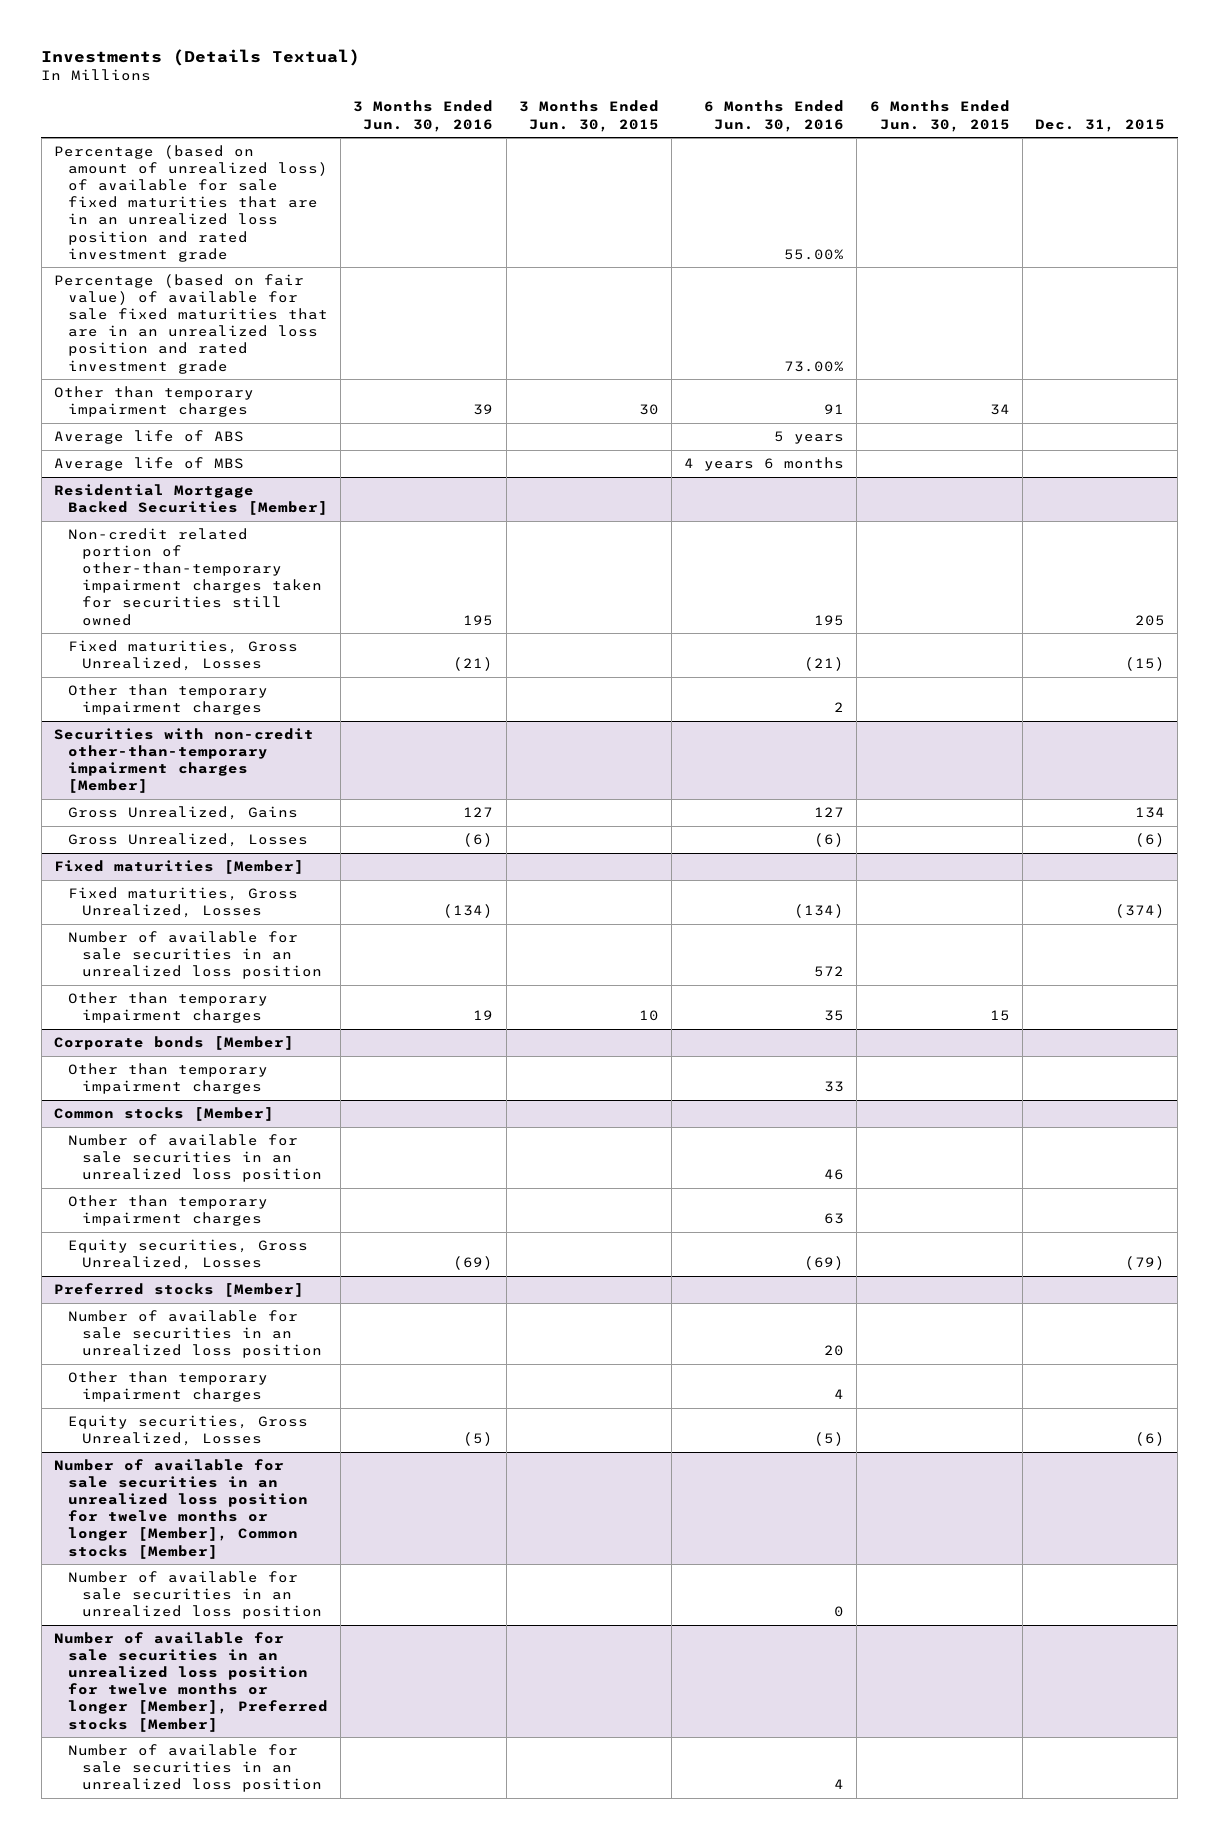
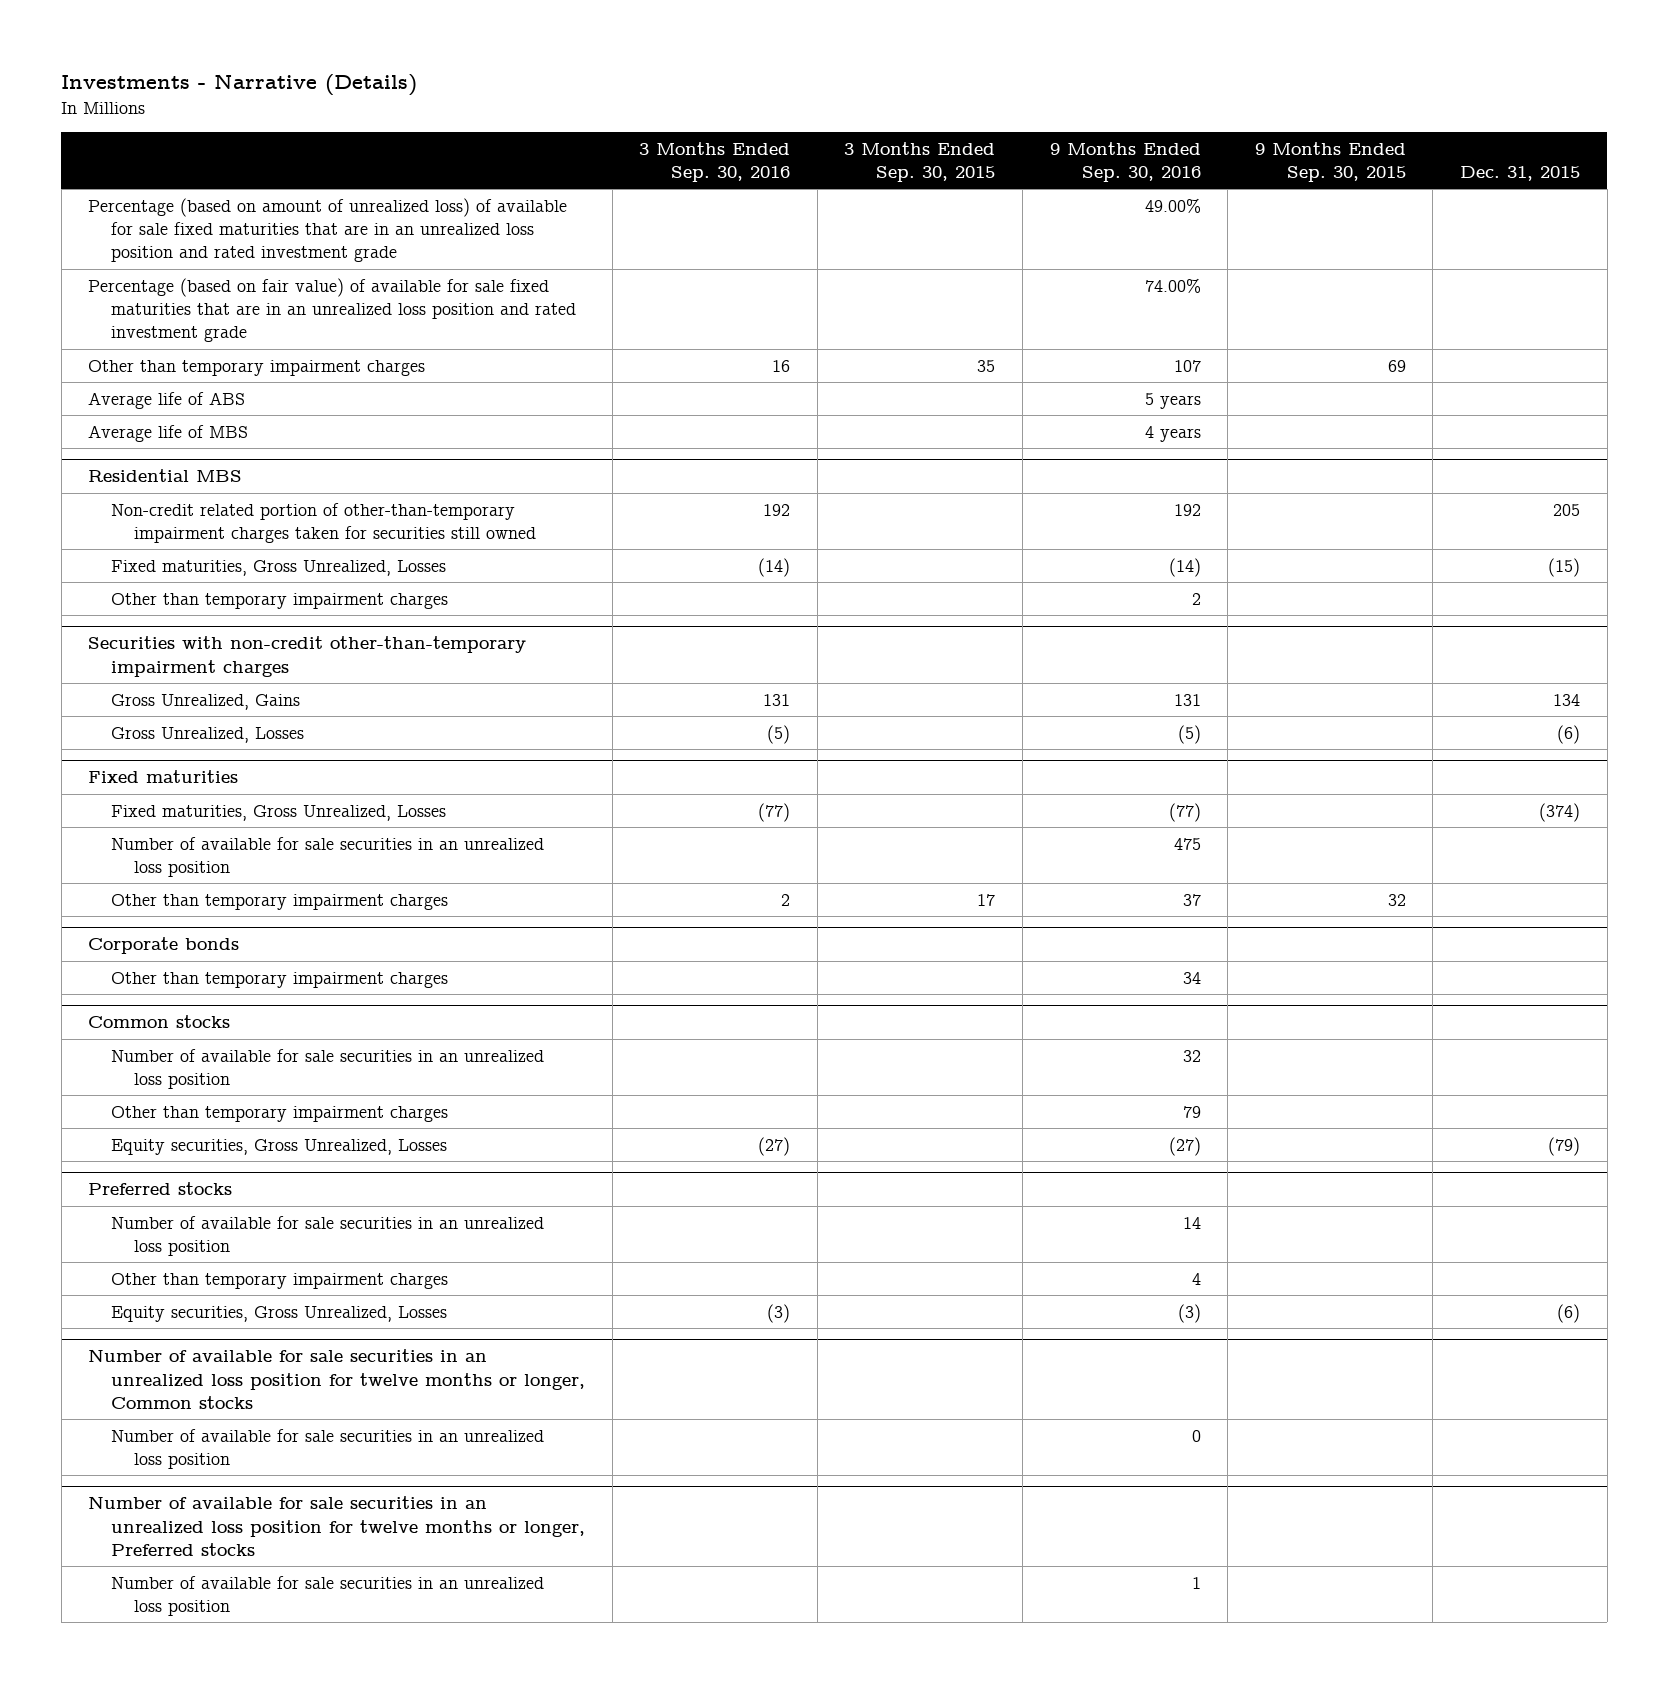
[41,49,361,67] Investments (Details Textual) -> [61,74,418,97] Investments - Narrative (Details)
[353,100,494,132] 3 Months Ended Jun. 30, 2016 -> none
[518,100,659,132] 3 Months Ended Jun. 30, 2015 -> none
[704,100,845,132] 6 Months Ended Jun. 30, 2016 -> none
[869,100,1010,132] 6 Months Ended Jun. 30, 2015 -> none
none -> [639,141,791,183] 3 Months Ended Sep. 30, 2016
none -> [844,141,996,183] 3 Months Ended Sep. 30, 2015
none -> [1049,141,1201,183] 9 Months Ended Sep. 30, 2016
none -> [1254,141,1406,183] 9 Months Ended Sep. 30, 2015
[53,483,329,516] Residential Mortgage Backed Securities [Member] -> [88,469,243,483] Residential MBS
[53,727,314,794] Securities with non-credit other-than-temporary impairment charges [Member] -> [88,636,527,677] Securities with non-credit other-than-temporary impairment charges
[53,859,304,874] Fixed maturities [Member] -> [88,770,239,784] Fixed maturities
[53,1035,294,1050] Corporate bonds [Member] -> [88,937,240,955] Corporate bonds
[53,1106,274,1121] Common stocks [Member] -> [88,1015,231,1029] Common stocks
[53,1282,304,1297] Preferred stocks [Member] -> [88,1182,233,1196] Preferred stocks
[53,1458,309,1559] Number of available for sale securities in an unrealized loss position for twelve months or longer [Member], Common stocks [Member] -> [88,1349,586,1410] Number of available for sale securities in an unrealized loss position for twelve months or longer, Common stocks
[53,1631,329,1732] Number of available for sale securities in an unrealized loss position for twelve months or longer [Member], Preferred stocks [Member] -> [88,1496,586,1557] Number of available for sale securities in an unrealized loss position for twelve months or longer, Preferred stocks

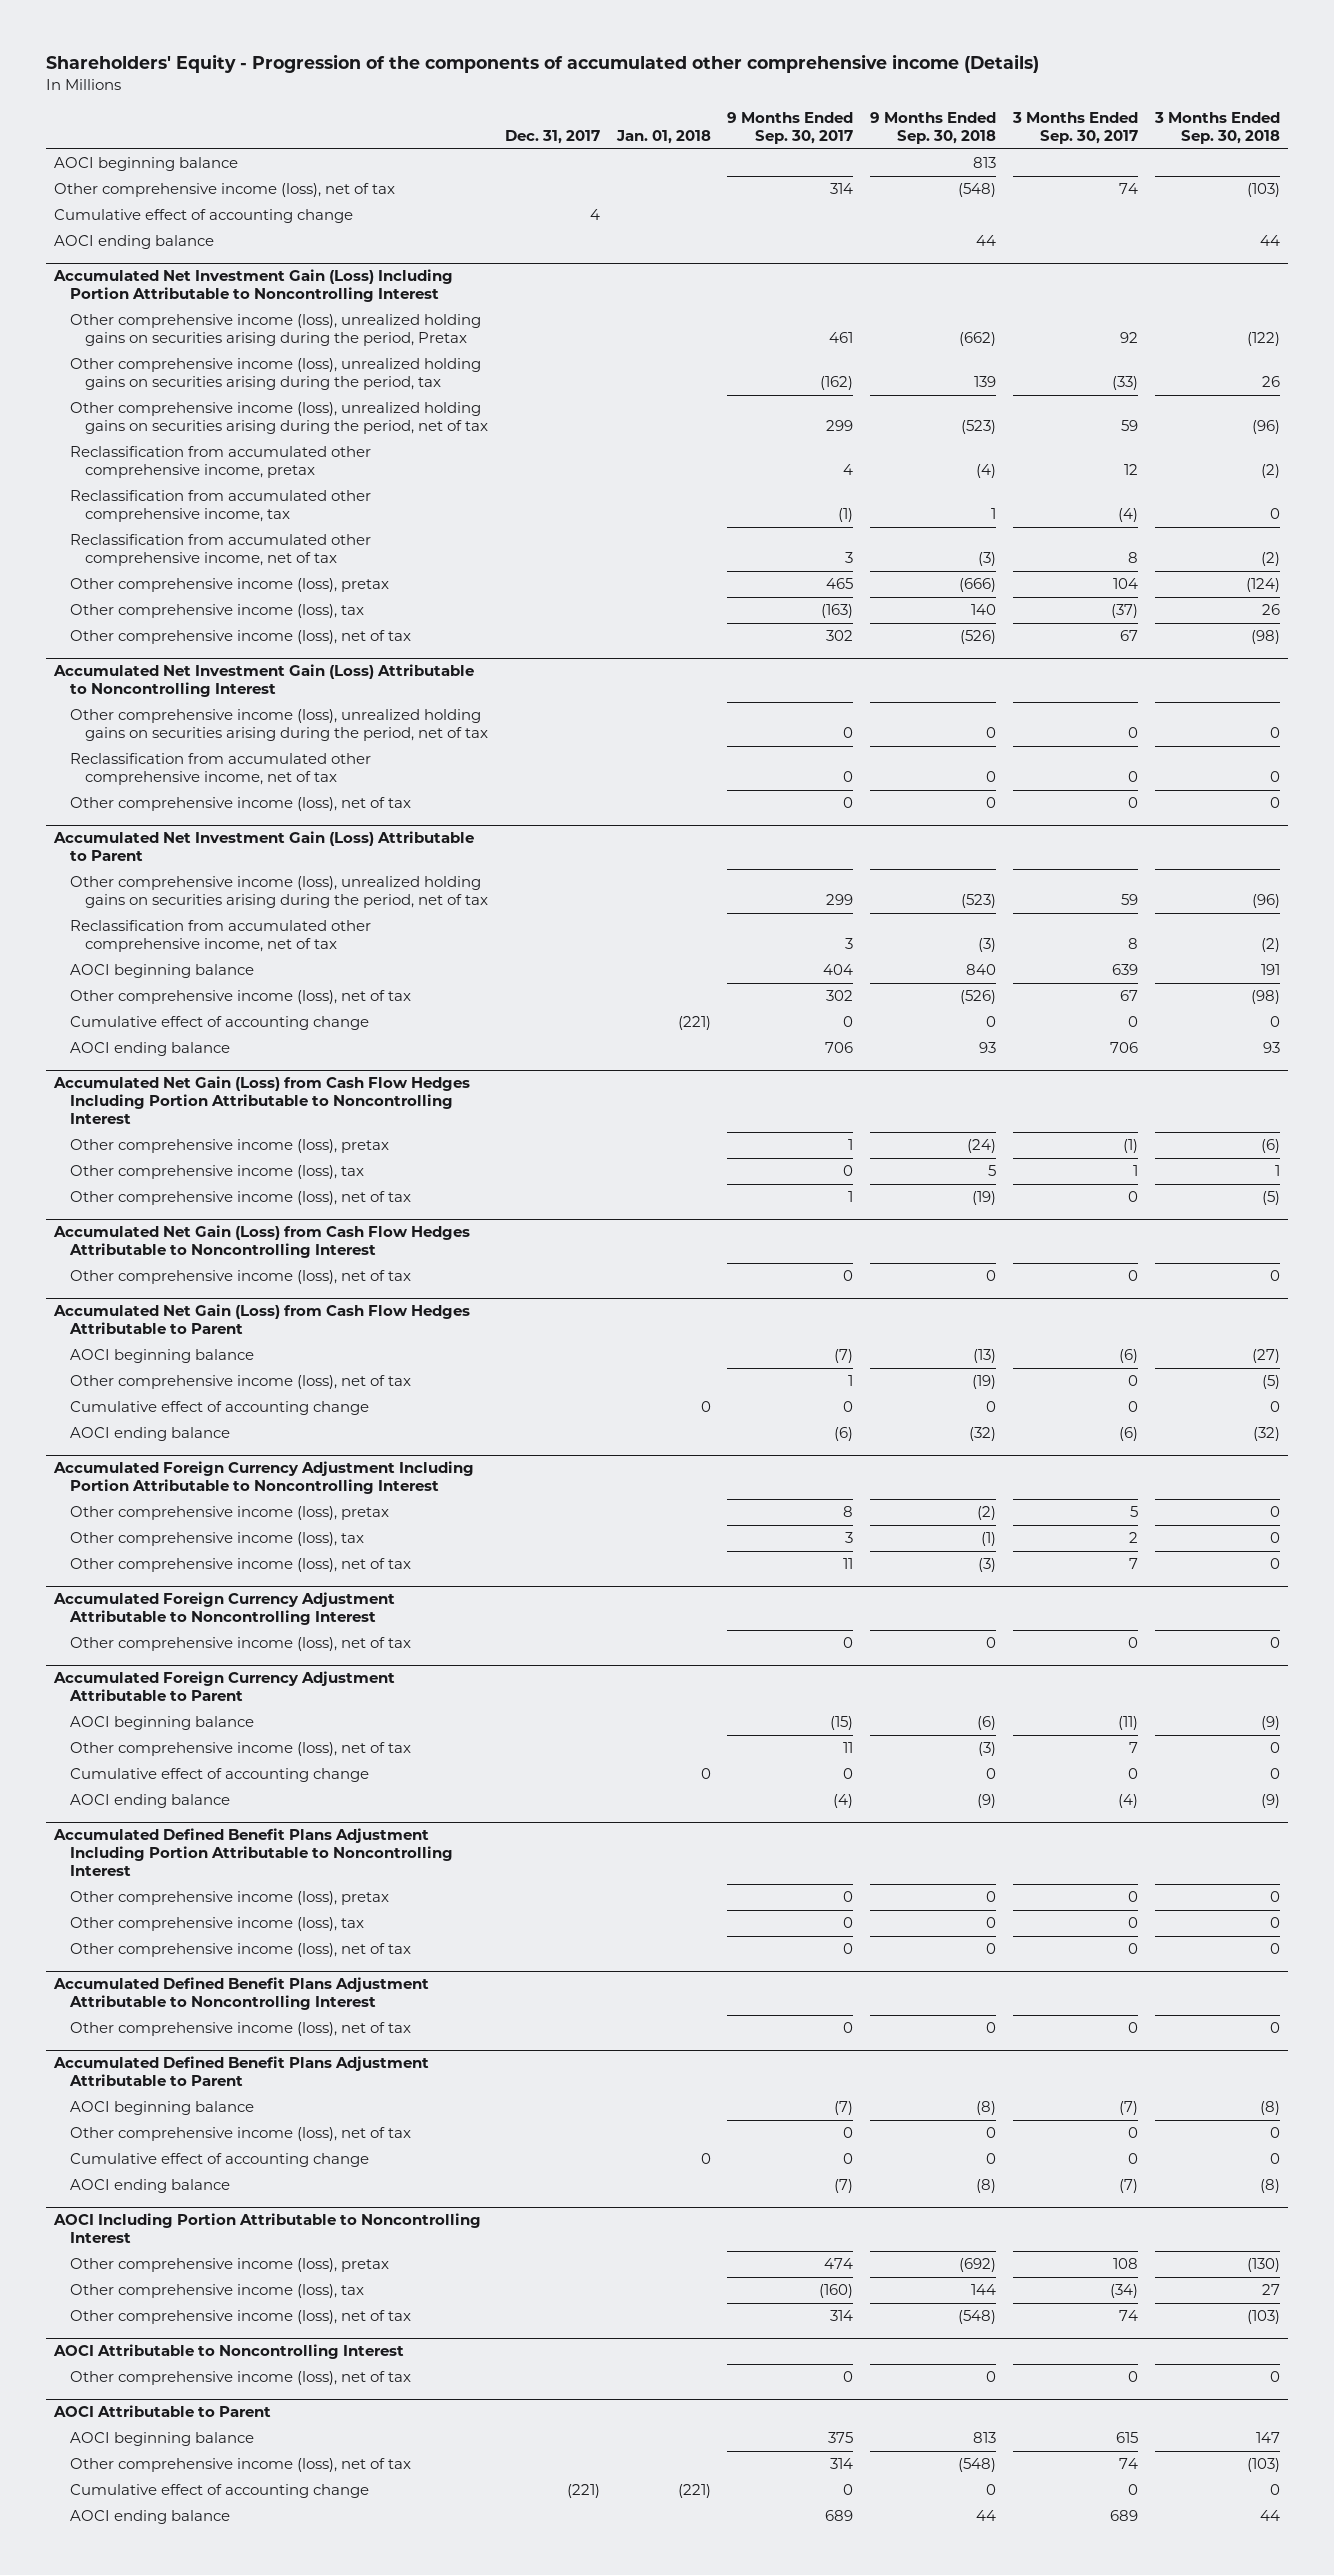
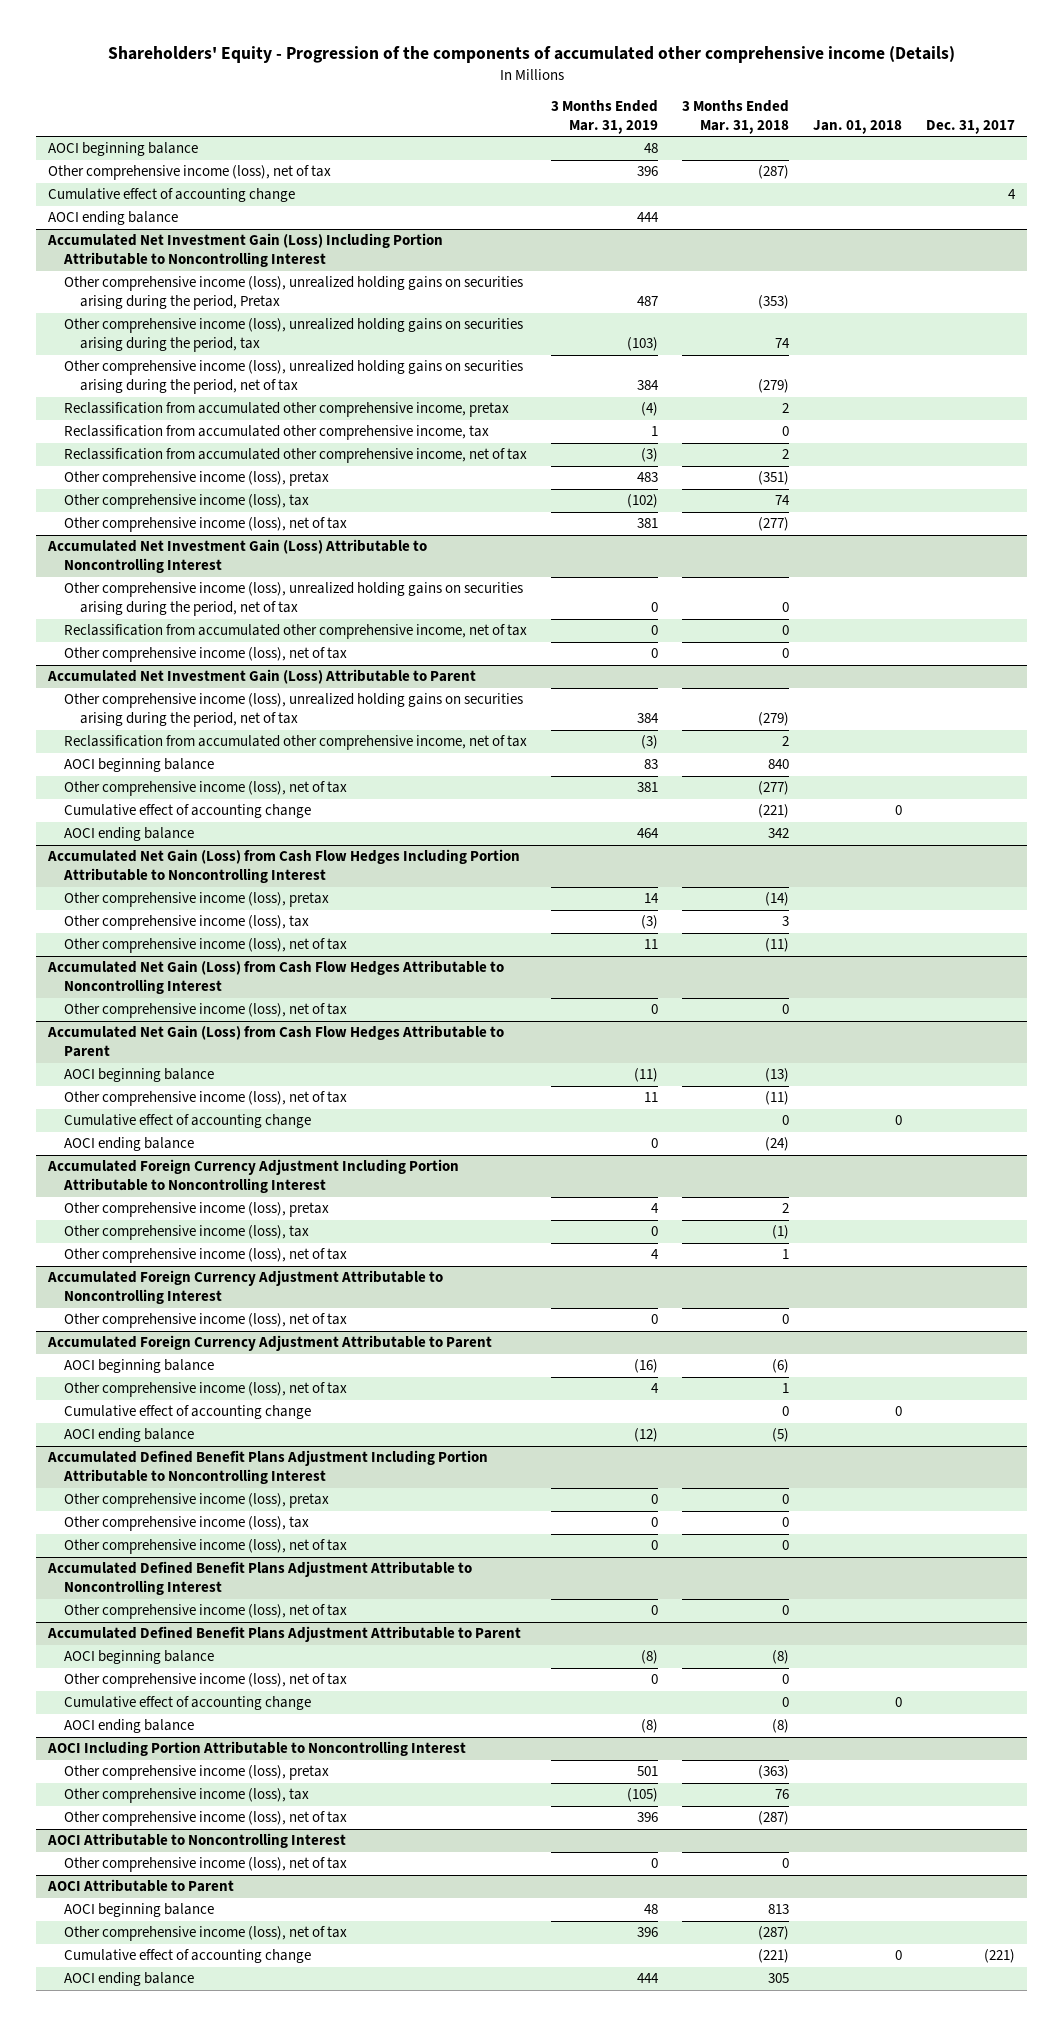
[727,112,854,145] 9 Months Ended Sep. 30, 2017 -> none
[870,112,997,145] 9 Months Ended Sep. 30, 2018 -> none
[1011,112,1138,145] 3 Months Ended Sep. 30, 2017 -> none
[1153,112,1280,145] 3 Months Ended Sep. 30, 2018 -> none
none -> [550,100,658,135] 3 Months Ended Mar. 31, 2019
none -> [681,100,789,135] 3 Months Ended Mar. 31, 2018
[677,1016,711,1031] (221) -> [895,805,903,816] 0
[677,2484,711,2499] (221) -> [895,1950,903,1961] 0

